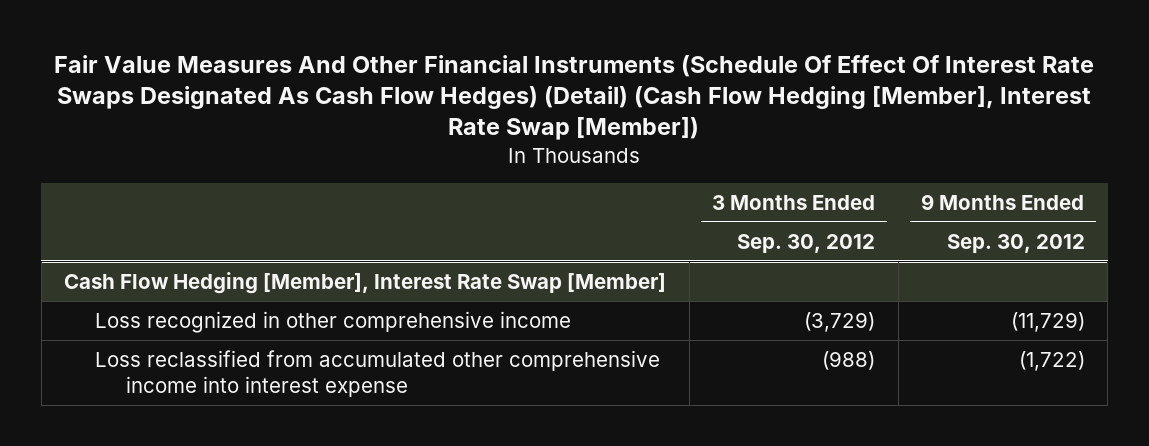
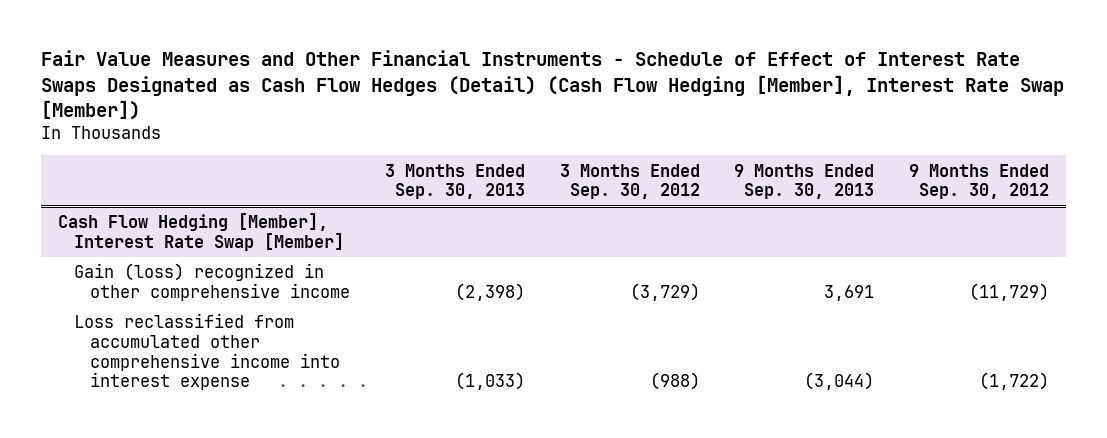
[54,54,1095,141] Fair Value Measures And Other Financial Instruments (Schedule Of Effect Of Interest Rate Swaps Designated As Cash Flow Hedges) (Detail) (Cash Flow Hedging [Member], Interest Rate Swap [Member]) -> [40,50,1064,120] Fair Value Measures and Other Financial Instruments - Schedule of Effect of Interest Rate Swaps Designated as Cash Flow Hedges (Detail) (Cash Flow Hedging [Member], Interest Rate Swap [Member])
none -> [384,163,525,200] 3 Months Ended Sep. 30, 2013
none -> [734,163,875,200] 9 Months Ended Sep. 30, 2013
[94,310,571,333] Loss recognized in other comprehensive income -> [74,263,351,302] Gain (loss) recognized in other comprehensive income

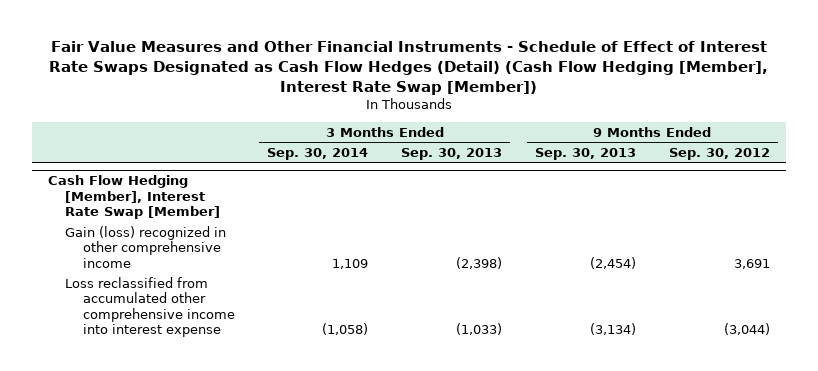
[559,163,700,200] 3 Months Ended Sep. 30, 2012 -> none
none -> [267,147,369,160] Sep. 30, 2014
[824,285,875,302] 3,691 -> [589,256,636,269] (2,454)
[968,283,1049,302] (11,729) -> [733,258,770,269] 3,691
[804,372,875,391] (3,044) -> [589,323,636,336] (3,134)
[978,372,1049,391] (1,722) -> [723,323,770,336] (3,044)

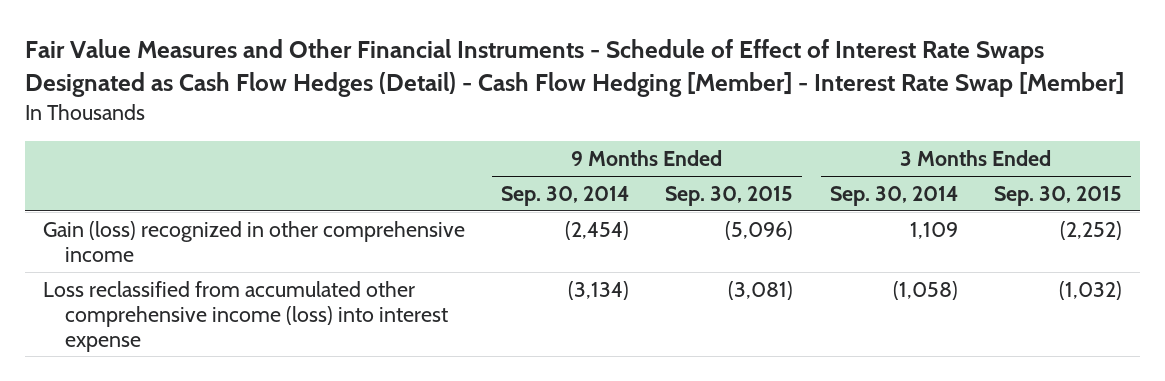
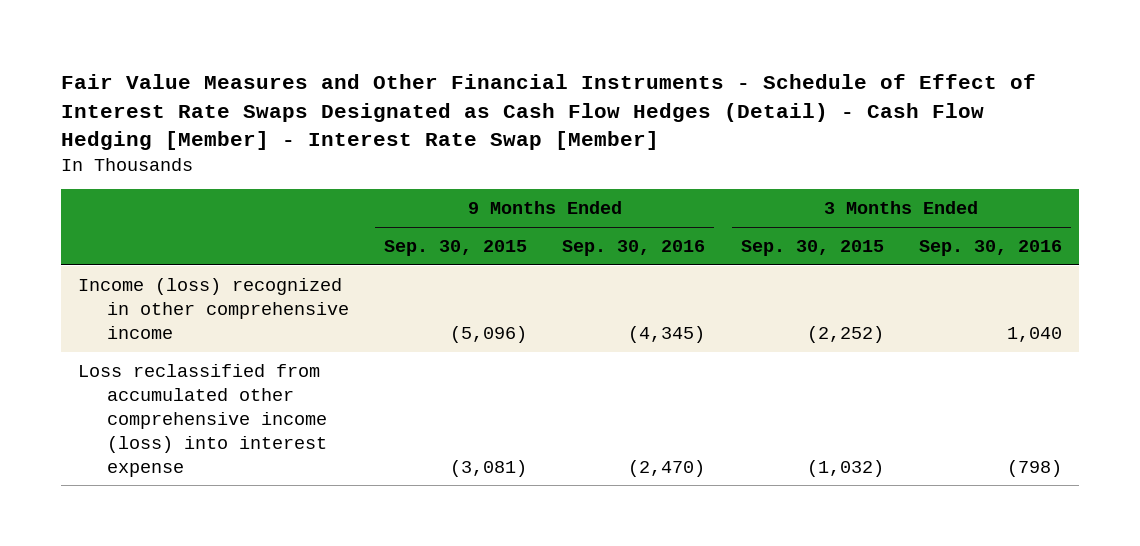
[501,185,630,206] Sep. 30, 2014 -> none
[829,185,958,206] Sep. 30, 2014 -> none
none -> [562,240,706,257] Sep. 30, 2016
none -> [918,240,1062,257] Sep. 30, 2016
[42,220,465,262] Gain (loss) recognized in other comprehensive income -> [78,277,350,339] Income (loss) recognized in other comprehensive income

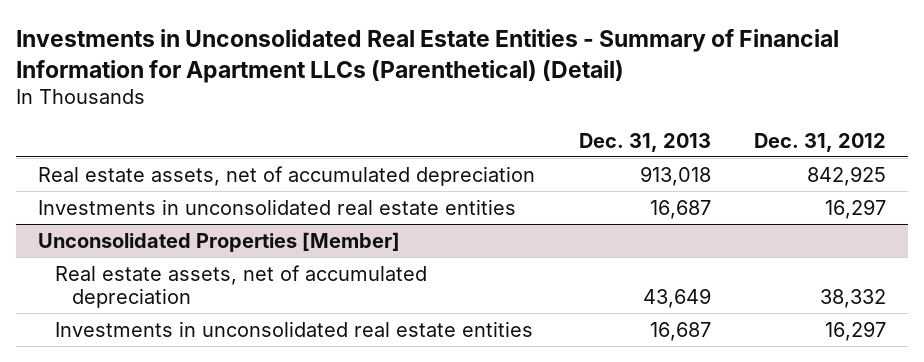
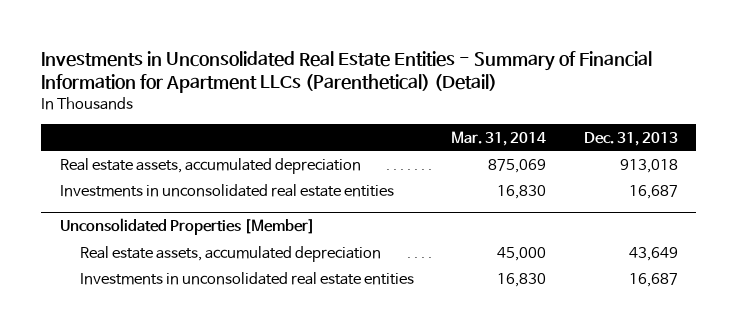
[754,132,887,152] Dec. 31, 2012 -> none
none -> [451,130,547,146] Mar. 31, 2014
[37,165,535,186] Real estate assets, net of accumulated depreciation -> [60,157,362,174] Real estate assets, accumulated depreciation
[55,264,428,308] Real estate assets, net of accumulated depreciation -> [79,245,381,262] Real estate assets, accumulated depreciation

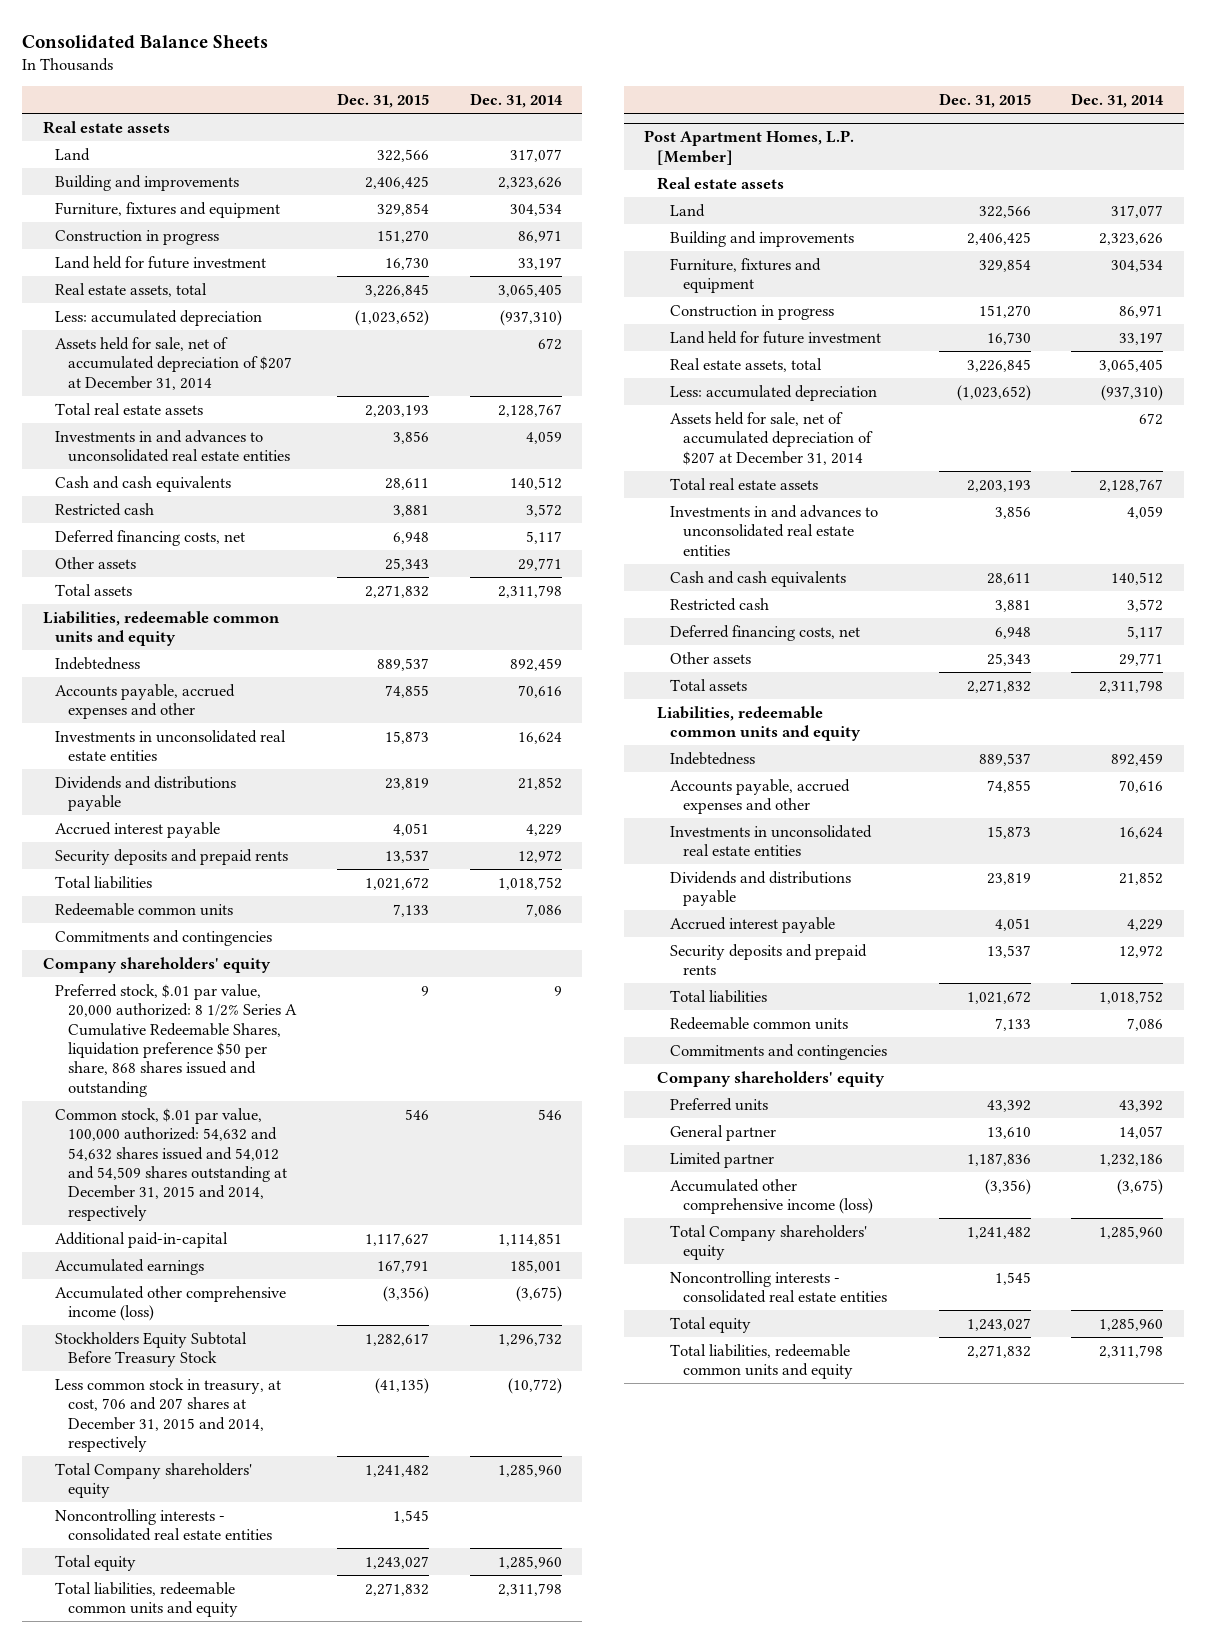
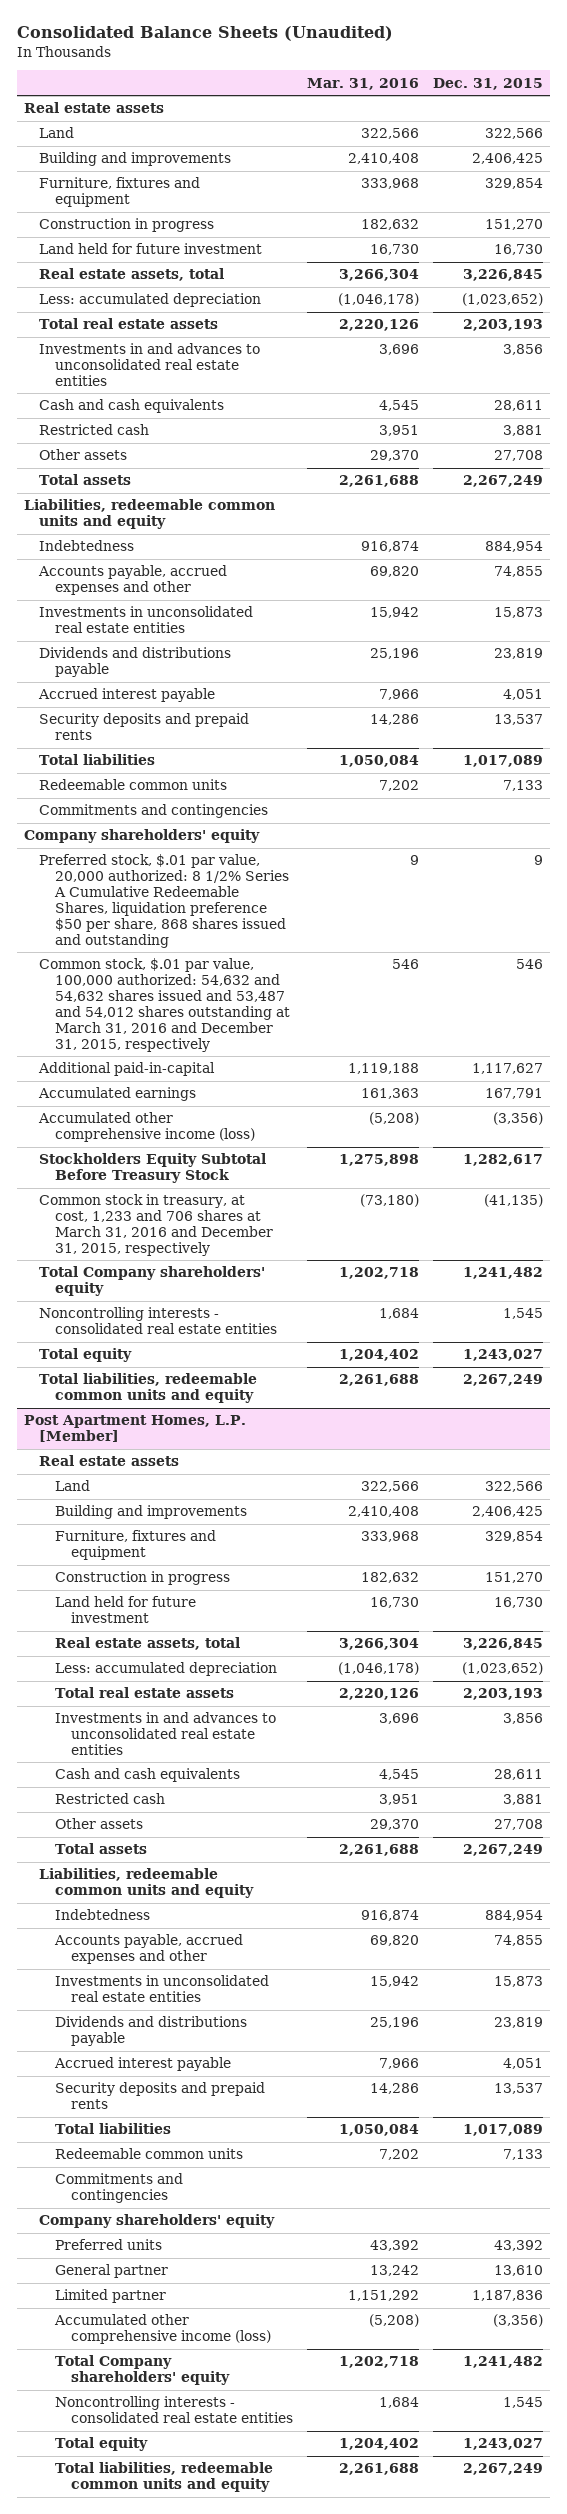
[22,34,269,49] Consolidated Balance Sheets -> [16,25,393,41] Consolidated Balance Sheets (Unaudited)
[469,93,563,109] Dec. 31, 2014 -> none
none -> [307,77,420,90] Mar. 31, 2016
[55,336,293,390] Assets held for sale, net of accumulated depreciation of $207 at December 31, 2014 -> none
[55,529,246,546] Deferred financing costs, net -> none
[385,557,430,571] 25,343 -> [494,450,544,462] 27,708
[365,584,430,598] 2,271,832 -> [463,475,544,488] 2,267,249
[377,657,430,671] 889,537 -> [485,541,544,553] 884,954
[365,876,430,890] 1,021,672 -> [463,755,544,768] 1,017,089
[55,1107,288,1221] Common stock, $.01 par value, 100,000 authorized: 54,632 and 54,632 shares issued and 54,012 and 54,509 shares outstanding at December 31, 2015 and 2014, respectively -> [39,958,291,1052] Common stock, $.01 par value, 100,000 authorized: 54,632 and 54,632 shares issued and 53,487 and 54,012 shares outstanding at March 31, 2016 and December 31, 2015, respectively
[55,1377,282,1452] Less common stock in treasury, at cost, 706 and 207 shares at December 31, 2015 and 2014, respectively -> [39,1194,274,1257] Common stock in treasury, at cost, 1,233 and 706 shares at March 31, 2016 and December 31, 2015, respectively
[365,1582,430,1596] 2,271,832 -> [463,1374,544,1387] 2,267,249
[669,411,873,465] Assets held for sale, net of accumulated depreciation of $207 at December 31, 2014 -> none
[669,624,860,641] Deferred financing costs, net -> none
[986,652,1031,666] 25,343 -> [494,1819,544,1831] 27,708
[966,679,1031,693] 2,271,832 -> [463,1844,544,1857] 2,267,249
[978,752,1031,766] 889,537 -> [485,1910,544,1922] 884,954
[966,990,1031,1004] 1,021,672 -> [463,2124,544,2137] 1,017,089
[966,1344,1031,1358] 2,271,832 -> [463,2463,544,2476] 2,267,249

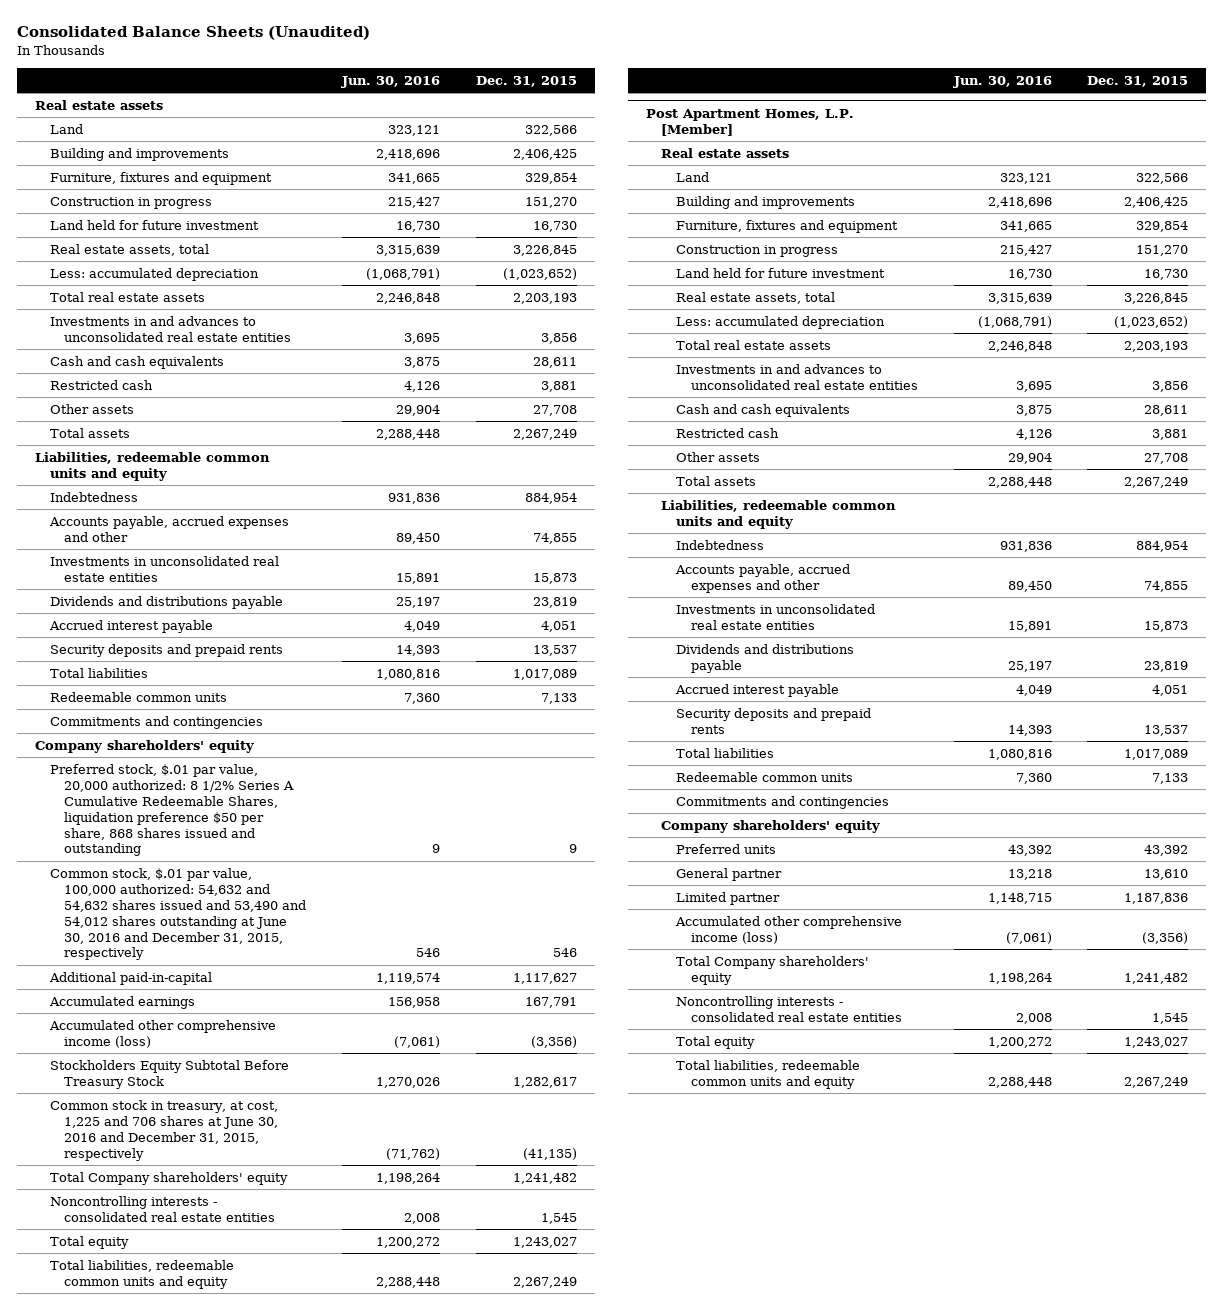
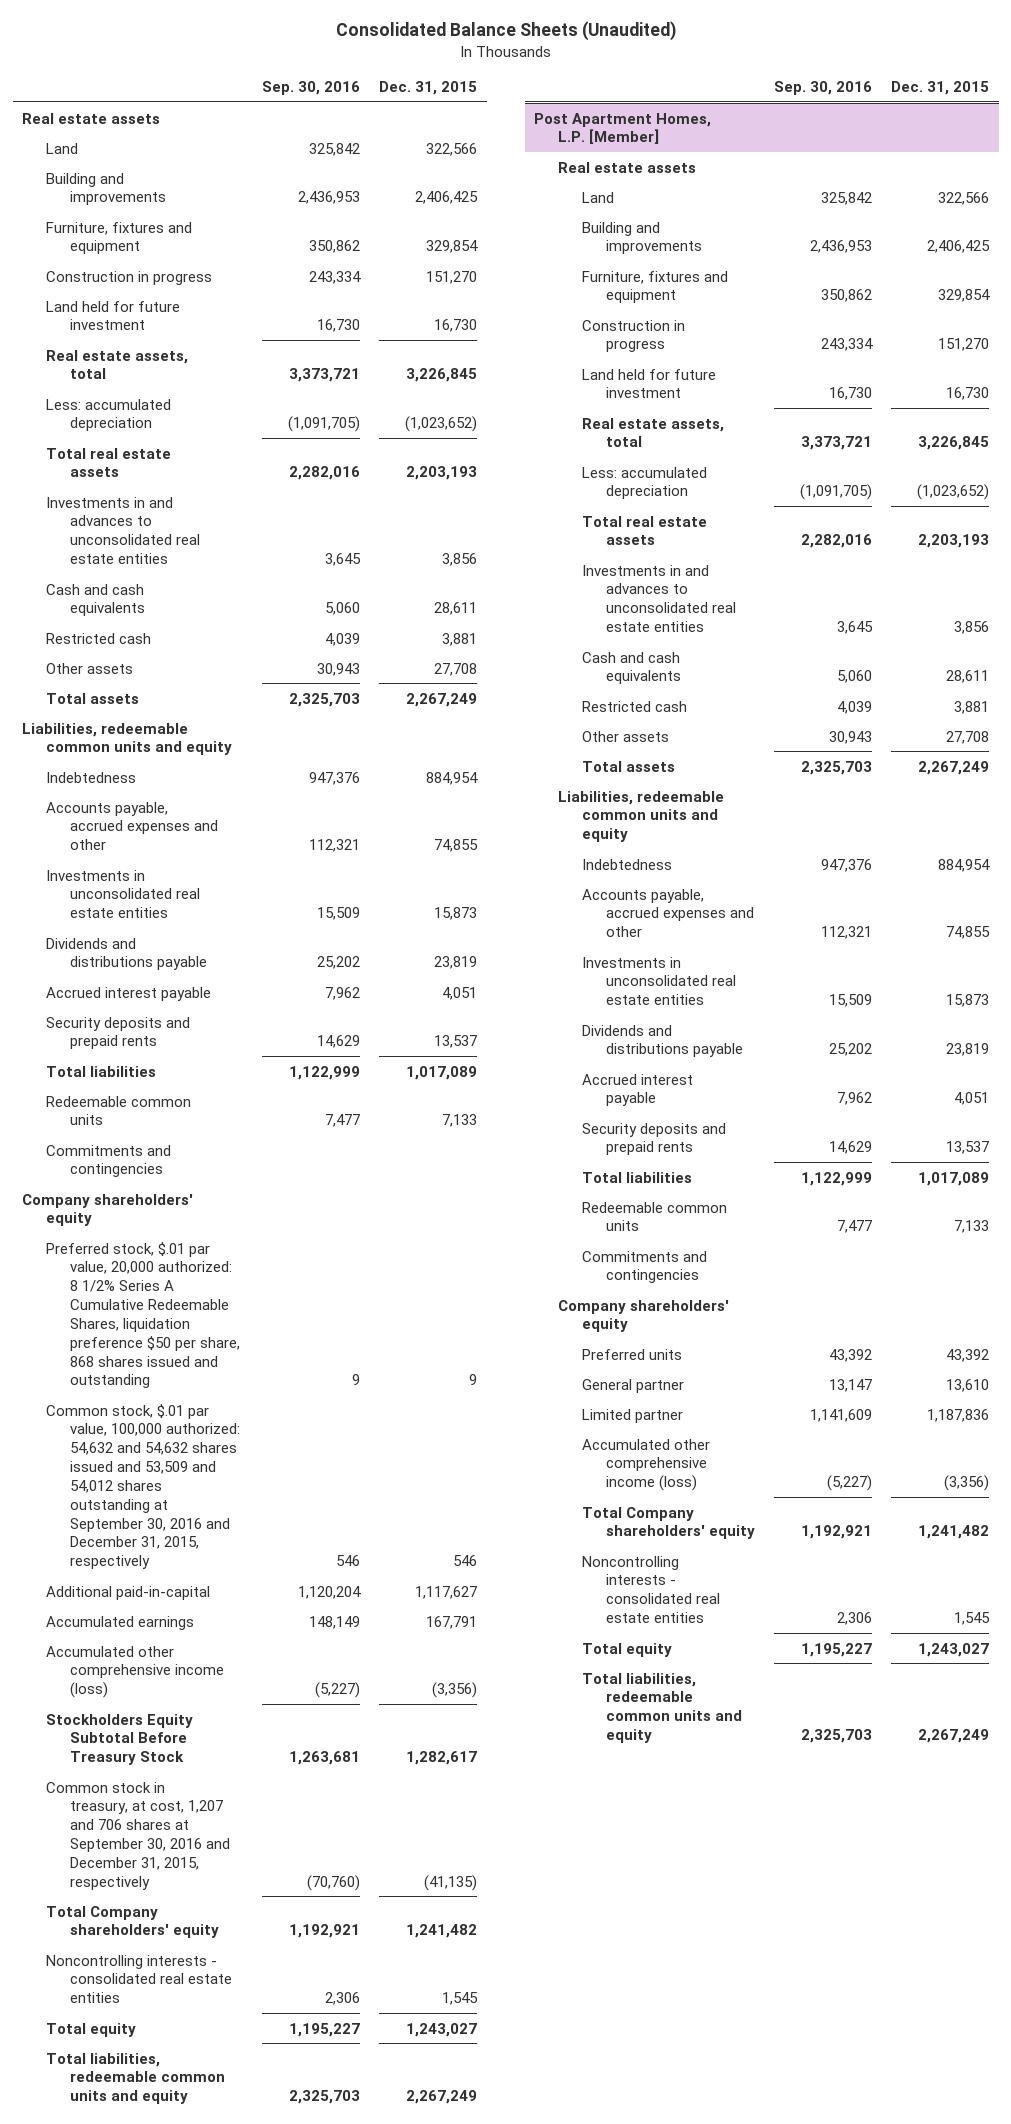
[341,75,441,88] Jun. 30, 2016 -> none
none -> [262,81,361,96] Sep. 30, 2016
[49,867,307,961] Common stock, $.01 par value, 100,000 authorized: 54,632 and 54,632 shares issued and 53,490 and 54,012 shares outstanding at June 30, 2016 and December 31, 2015, respectively -> [46,1403,241,1570] Common stock, $.01 par value, 100,000 authorized: 54,632 and 54,632 shares issued and 53,509 and 54,012 shares outstanding at September 30, 2016 and December 31, 2015, respectively
[49,1099,279,1161] Common stock in treasury, at cost, 1,225 and 706 shares at June 30, 2016 and December 31, 2015, respectively -> [46,1781,231,1890] Common stock in treasury, at cost, 1,207 and 706 shares at September 30, 2016 and December 31, 2015, respectively

